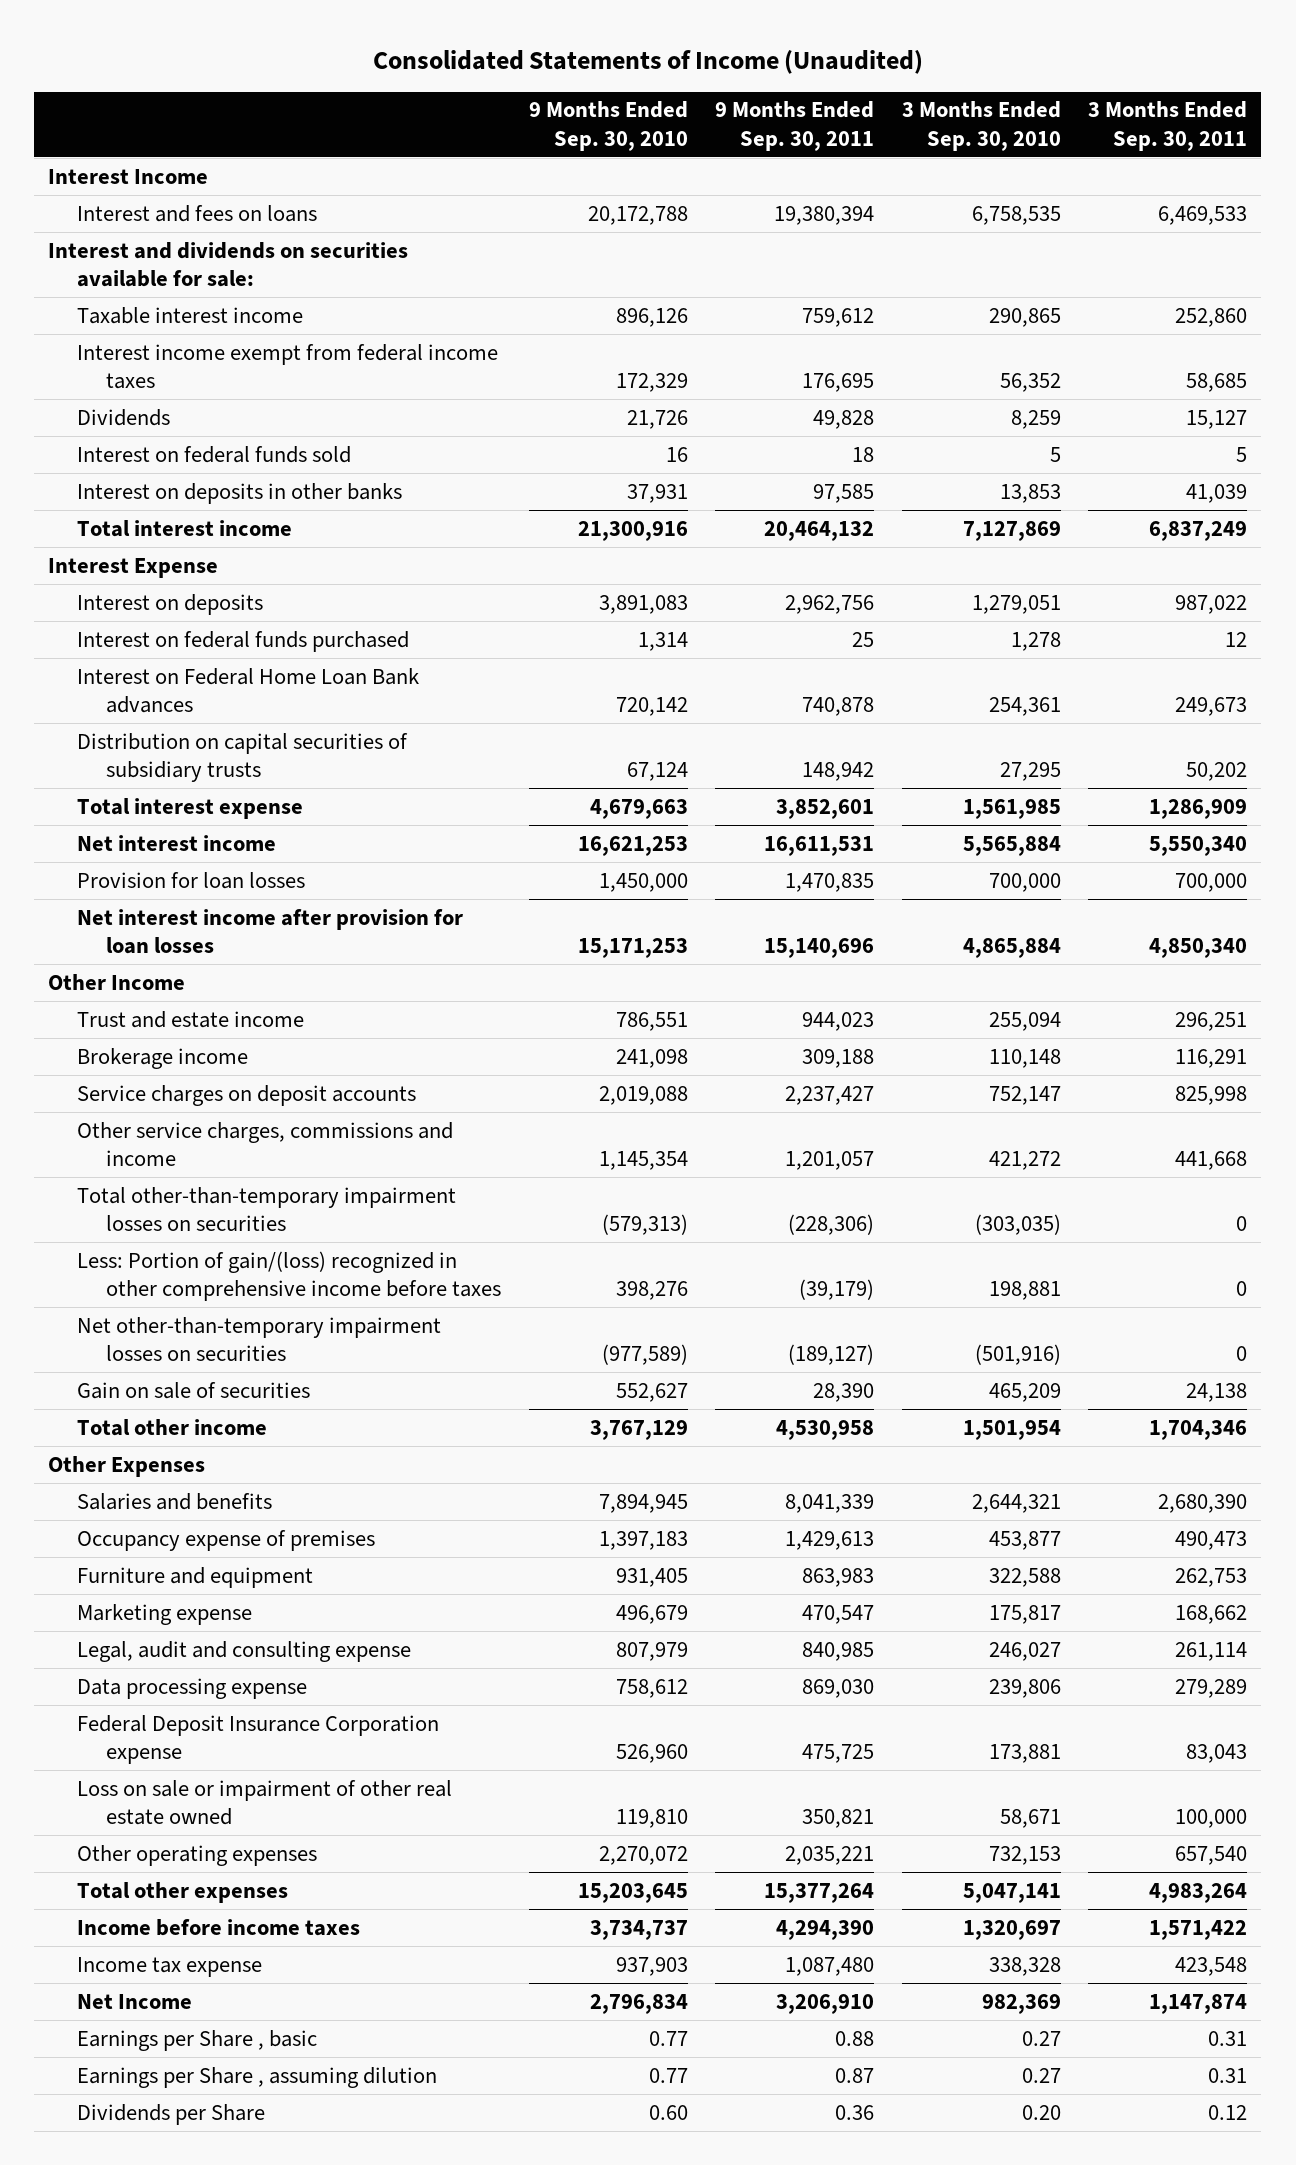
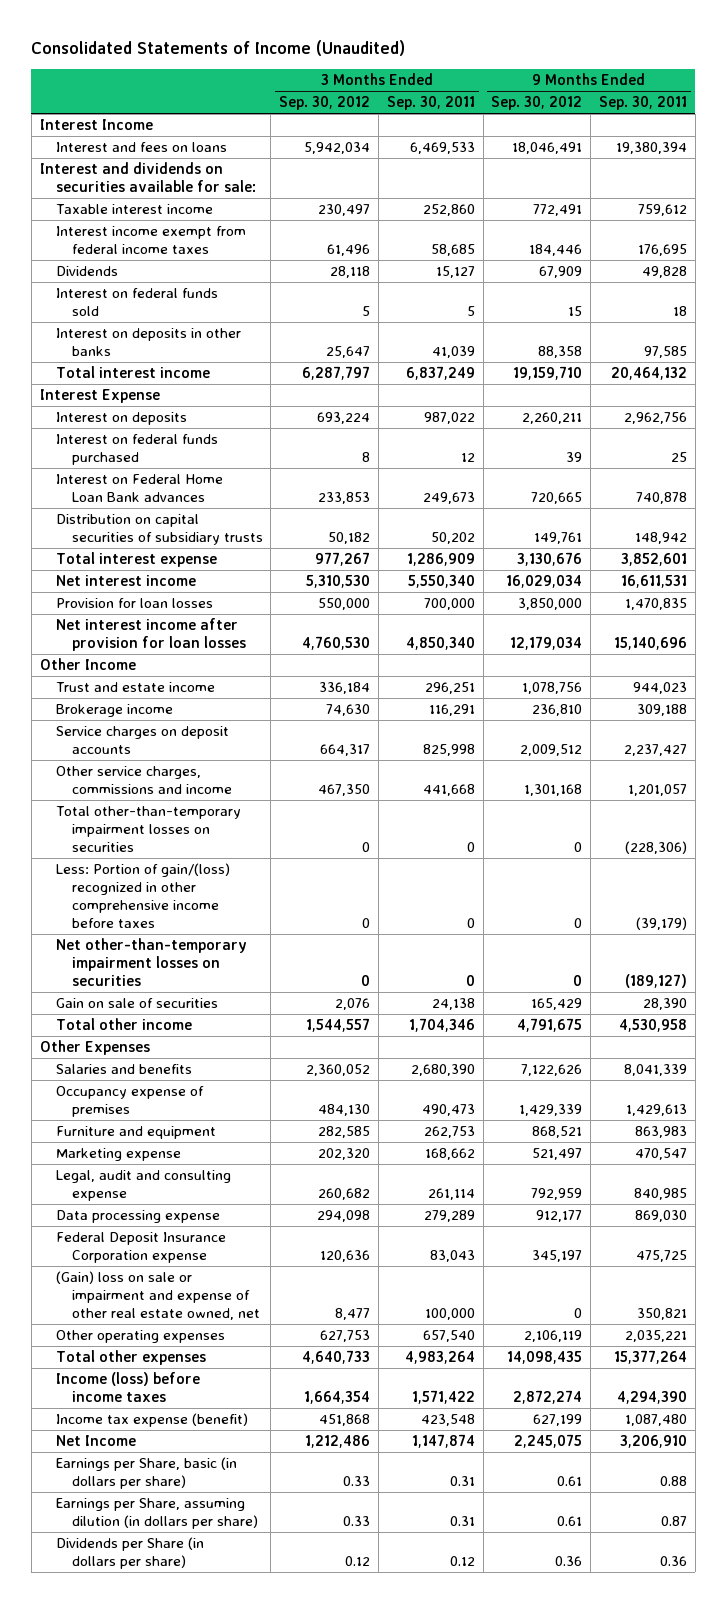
[528,101,688,151] 9 Months Ended Sep. 30, 2010 -> none
[901,101,1061,151] 3 Months Ended Sep. 30, 2010 -> none
none -> [279,96,371,111] Sep. 30, 2012
none -> [491,96,583,111] Sep. 30, 2012
[77,1779,453,1826] Loss on sale or impairment of other real estate owned -> [55,1271,260,1321] (Gain) loss on sale or impairment and expense of other real estate owned, net
[77,1918,361,1936] Income before income taxes -> [55,1372,200,1403] Income (loss) before income taxes
[77,1956,263,1977] Income tax expense -> [55,1413,248,1428] Income tax expense (benefit)
[77,2029,318,2051] Earnings per Share , basic -> [55,1457,237,1490] Earnings per Share, basic (in dollars per share)
[77,2066,438,2088] Earnings per Share , assuming dilution -> [55,1498,258,1530] Earnings per Share, assuming dilution (in dollars per share)
[77,2103,266,2125] Dividends per Share -> [55,1537,204,1570] Dividends per Share (in dollars per share)

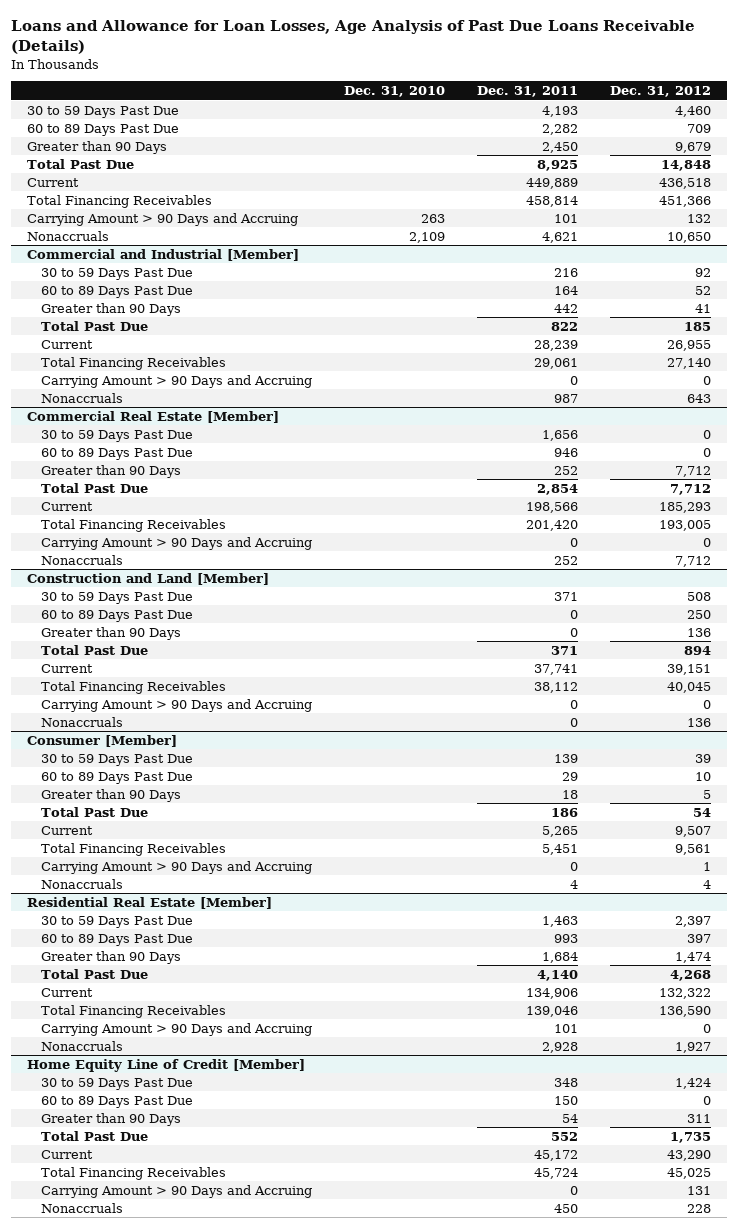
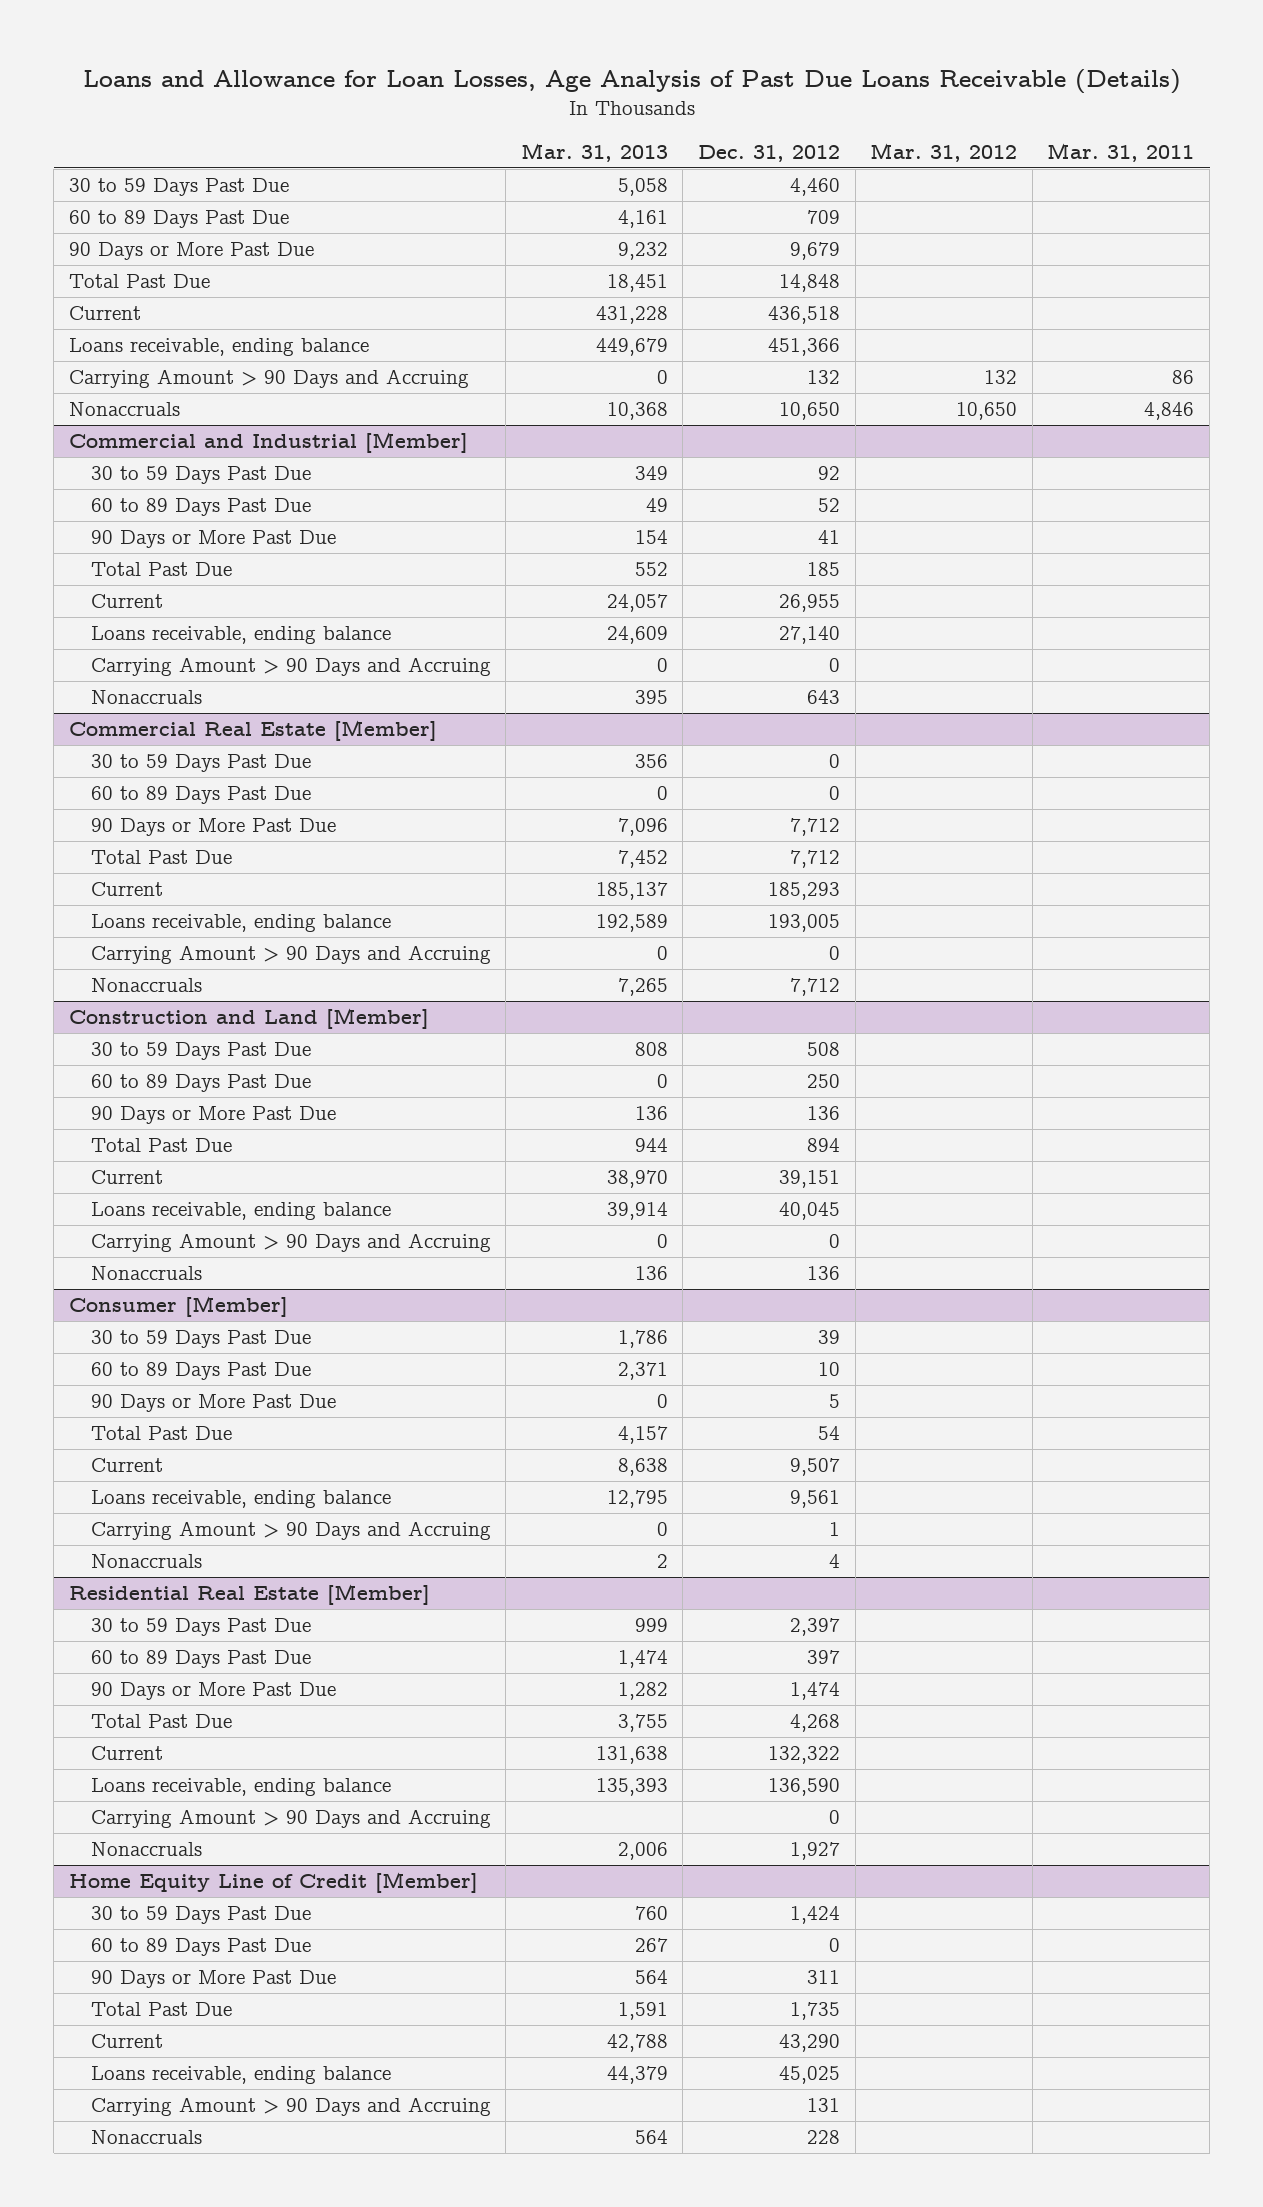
[344,86,446,98] Dec. 31, 2010 -> none
[476,86,578,98] Dec. 31, 2011 -> none
none -> [520,143,668,163] Mar. 31, 2013
none -> [870,143,1018,163] Mar. 31, 2012
none -> [1047,143,1195,163] Mar. 31, 2011
[27,140,168,154] Greater than 90 Days -> [69,242,315,261] 90 Days or More Past Due
[27,194,213,208] Total Financing Receivables -> [69,338,370,357] Loans receivable, ending balance
[41,302,182,316] Greater than 90 Days -> [90,530,336,549] 90 Days or More Past Due
[41,356,227,370] Total Financing Receivables -> [90,626,391,645] Loans receivable, ending balance
[41,464,182,478] Greater than 90 Days -> [90,818,336,837] 90 Days or More Past Due
[41,518,227,532] Total Financing Receivables -> [90,914,391,933] Loans receivable, ending balance
[41,626,182,640] Greater than 90 Days -> [90,1106,336,1125] 90 Days or More Past Due
[41,680,227,694] Total Financing Receivables -> [90,1202,391,1221] Loans receivable, ending balance
[41,788,182,802] Greater than 90 Days -> [90,1394,336,1413] 90 Days or More Past Due
[41,842,227,856] Total Financing Receivables -> [90,1490,391,1509] Loans receivable, ending balance
[41,950,182,964] Greater than 90 Days -> [90,1682,336,1701] 90 Days or More Past Due
[41,1004,227,1018] Total Financing Receivables -> [90,1778,391,1797] Loans receivable, ending balance
[41,1112,182,1126] Greater than 90 Days -> [90,1970,336,1989] 90 Days or More Past Due
[41,1166,227,1180] Total Financing Receivables -> [90,2066,391,2085] Loans receivable, ending balance

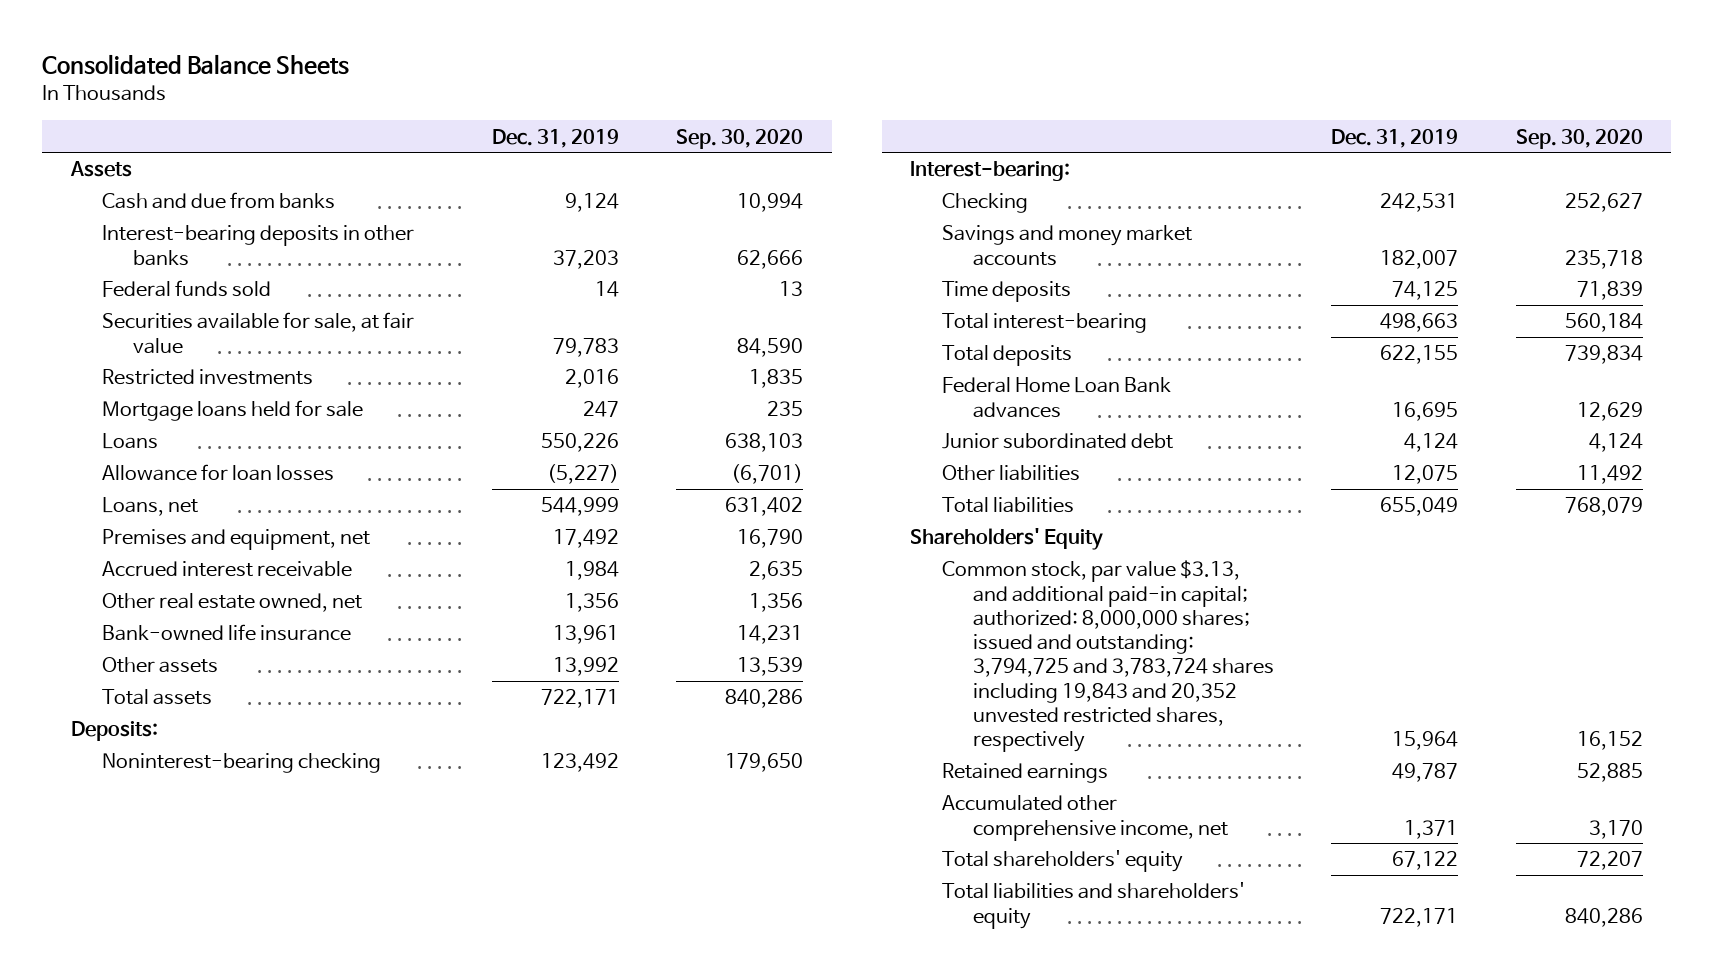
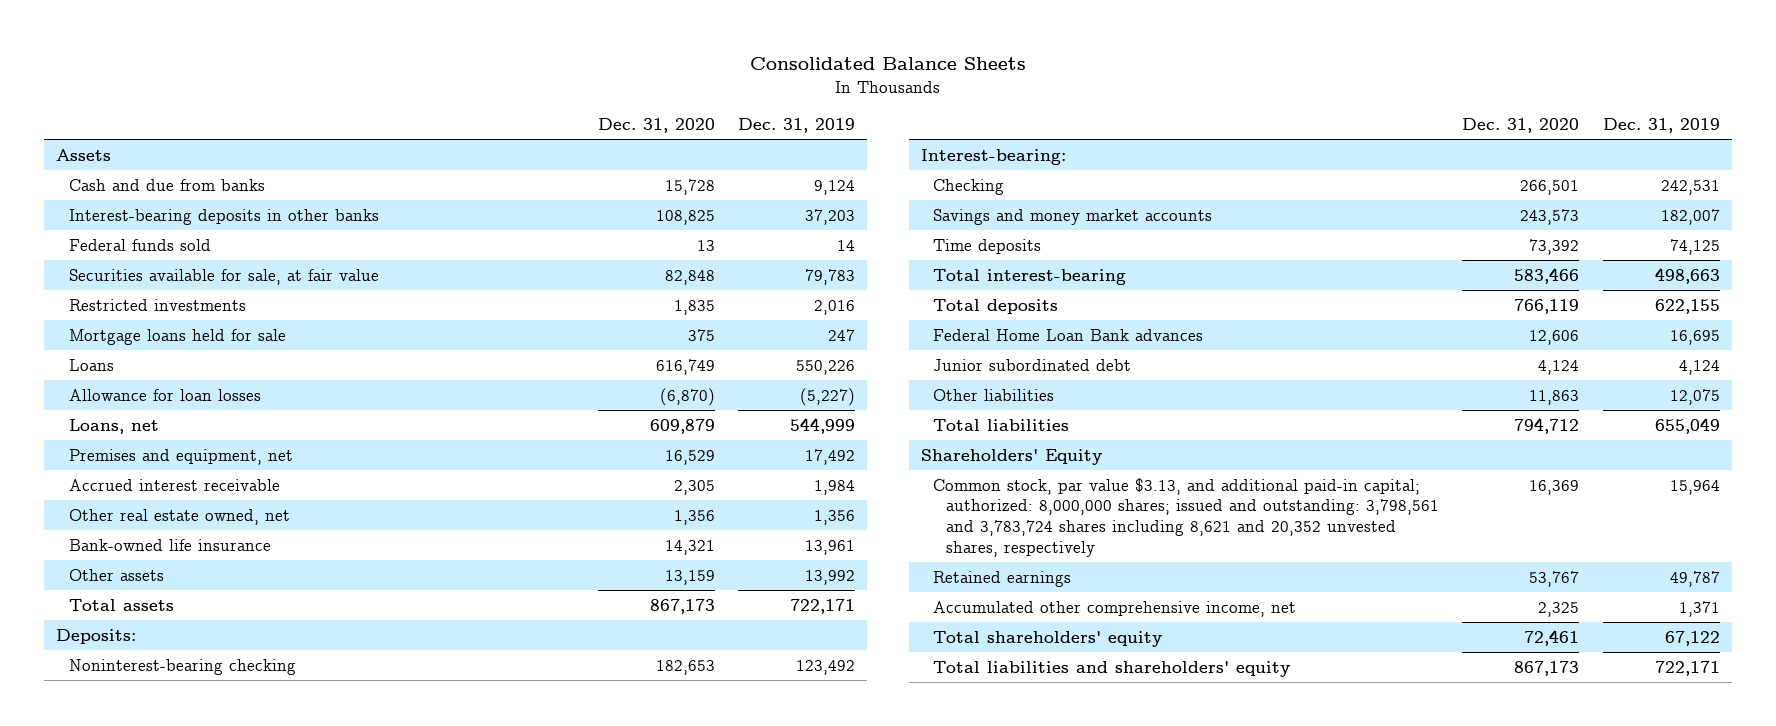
[675,128,803,149] Sep. 30, 2020 -> none
none -> [597,118,715,134] Dec. 31, 2020
[941,560,1275,753] Common stock, par value $3.13, and additional paid-in capital; authorized: 8,000,000 shares; issued and outstanding: 3,794,725 and 3,783,724 shares including 19,843 and 20,352 unvested restricted shares, respectively -> [933,477,1439,557] Common stock, par value $3.13, and additional paid-in capital; authorized: 8,000,000 shares; issued and outstanding: 3,798,561 and 3,783,724 shares including 8,621 and 20,352 unvested shares, respectively

